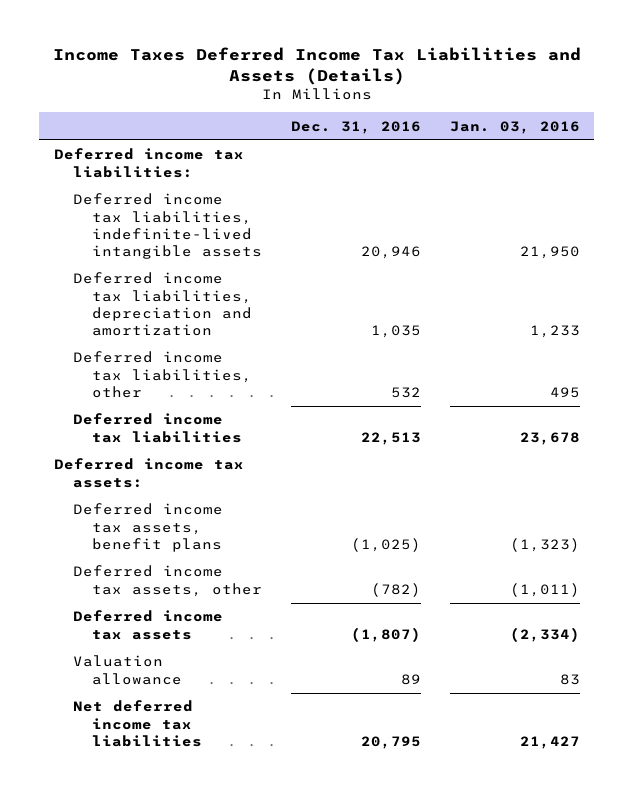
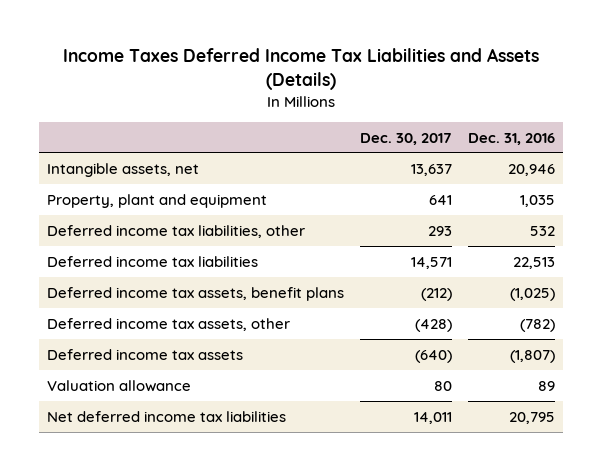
[449,120,580,134] Jan. 03, 2016 -> none
none -> [360,132,453,145] Dec. 30, 2017
[53,148,244,178] Deferred income tax liabilities: -> none
[72,193,263,259] Deferred income tax liabilities, indefinite-lived intangible assets -> [46,162,199,177] Intangible assets, net
[72,272,253,336] Deferred income tax liabilities, depreciation and amortization -> [46,193,267,208] Property, plant and equipment
[53,458,244,488] Deferred income tax assets: -> none

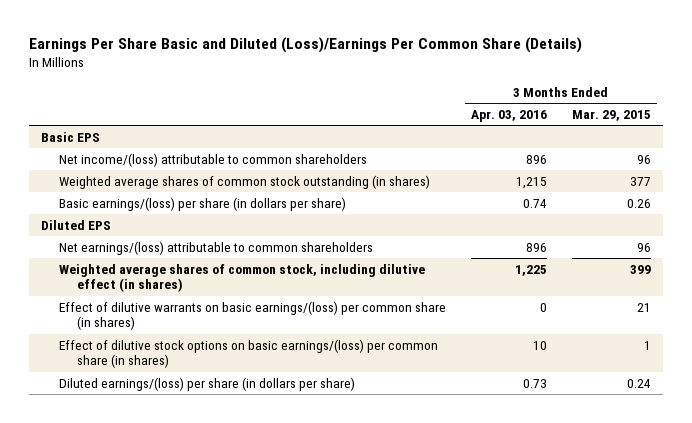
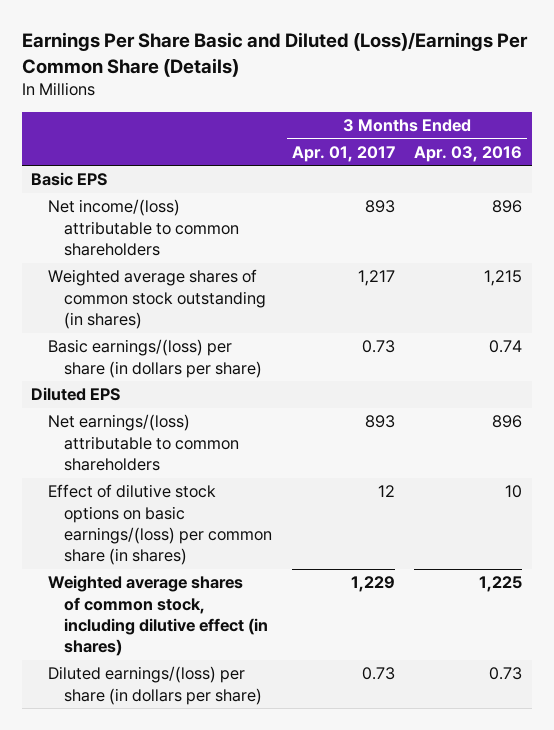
[571,109,651,121] Mar. 29, 2015 -> none
none -> [291,145,395,162] Apr. 01, 2017
[59,300,447,331] Effect of dilutive warrants on basic earnings/(loss) per common share (in shares) -> none
[59,263,426,293] Weighted average shares of common stock, including dilutive effect (in shares) -> [47,575,269,657] Weighted average shares of common stock, including dilutive effect (in shares)

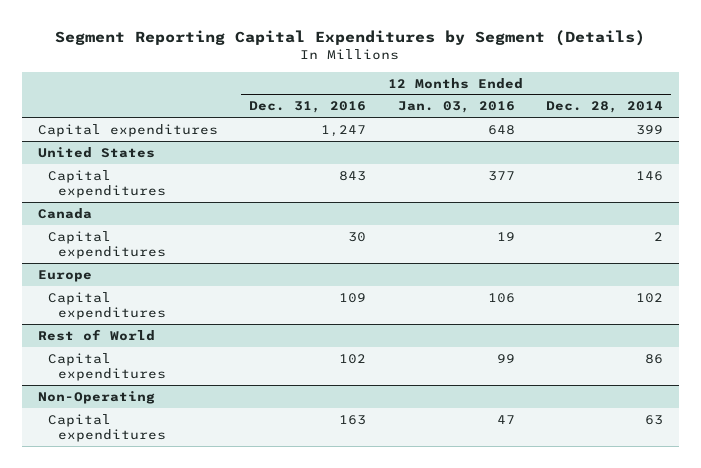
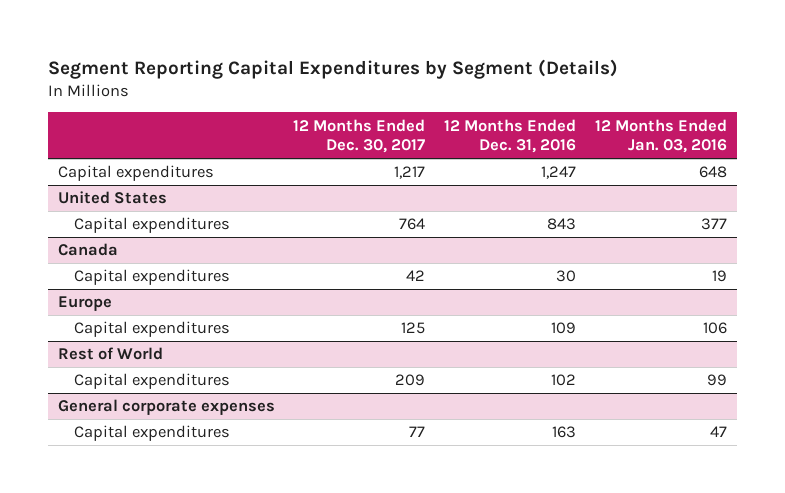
[545,101,663,114] Dec. 28, 2014 -> none
none -> [293,118,426,154] 12 Months Ended Dec. 30, 2017
[37,390,155,404] Non-Operating -> [57,399,275,416] General corporate expenses

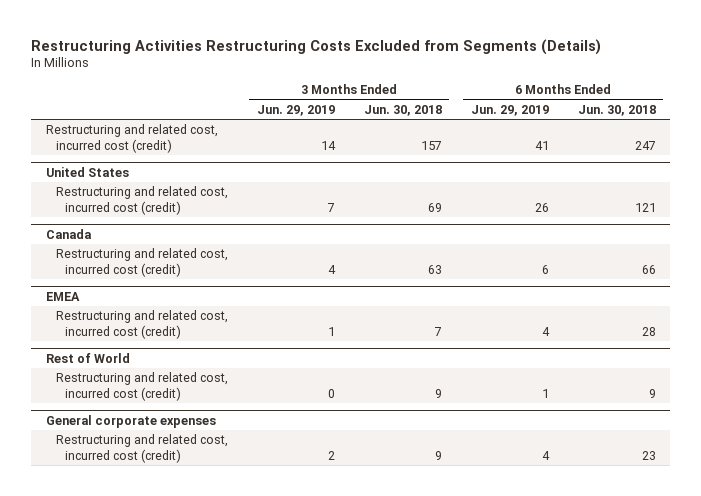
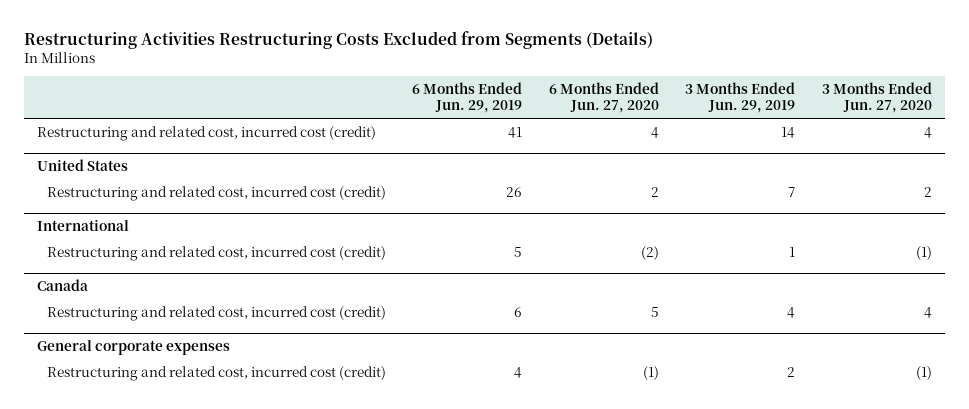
[363,104,442,116] Jun. 30, 2018 -> none
[577,104,656,116] Jun. 30, 2018 -> none
none -> [548,81,659,114] 6 Months Ended Jun. 27, 2020
none -> [821,81,932,114] 3 Months Ended Jun. 27, 2020
none -> [36,219,129,231] International
none -> [46,245,386,261] Restructuring and related cost, incurred cost (credit)
[45,291,80,301] EMEA -> none
[55,310,228,339] Restructuring and related cost, incurred cost (credit) -> none
[45,352,130,363] Rest of World -> none
[55,372,228,401] Restructuring and related cost, incurred cost (credit) -> none

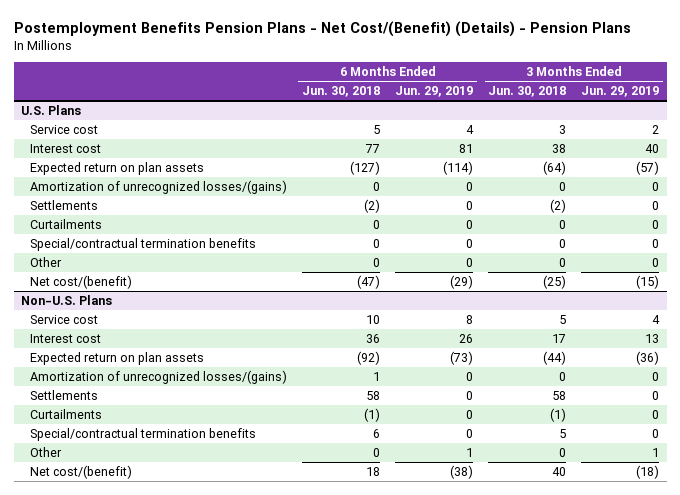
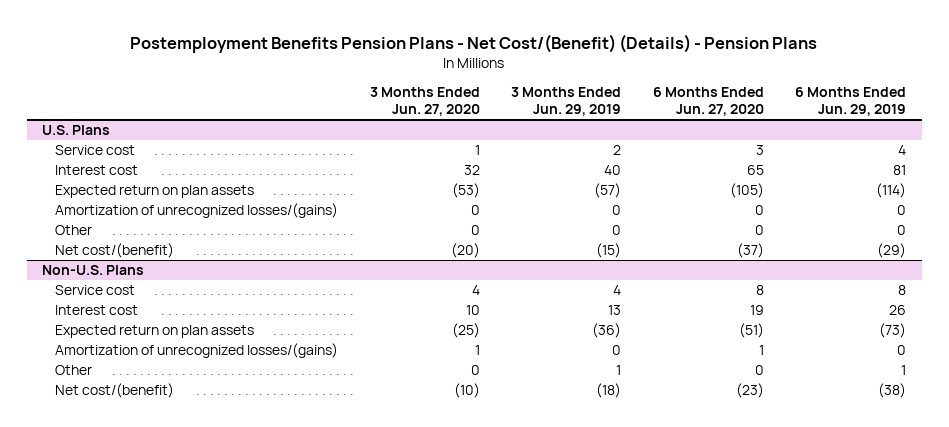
[302,86,381,98] Jun. 30, 2018 -> none
[488,86,567,98] Jun. 30, 2018 -> none
none -> [369,87,480,117] 3 Months Ended Jun. 27, 2020
none -> [652,87,764,117] 6 Months Ended Jun. 27, 2020
[30,199,99,210] Settlements -> none
[30,218,103,229] Curtailments -> none
[30,237,257,251] Special/contractual termination benefits -> none
[30,389,99,400] Settlements -> none
[30,408,103,419] Curtailments -> none
[30,427,257,441] Special/contractual termination benefits -> none

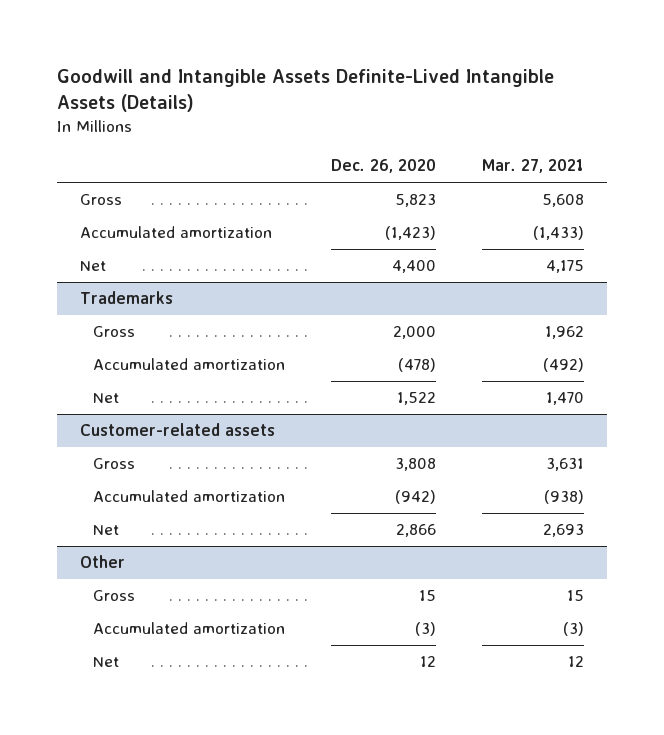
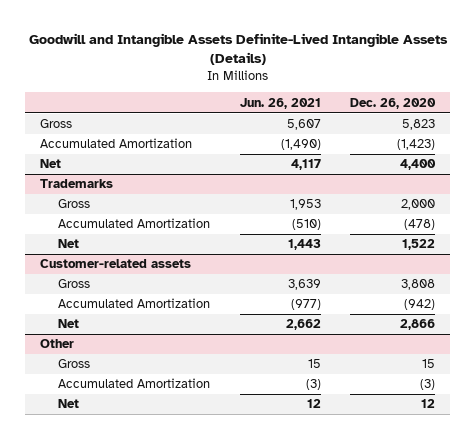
[481,159,584,174] Mar. 27, 2021 -> none
none -> [239,97,321,109] Jun. 26, 2021
[79,226,272,239] Accumulated amortization -> [39,138,192,149] Accumulated Amortization
[92,358,285,371] Accumulated amortization -> [58,218,211,229] Accumulated Amortization
[92,490,285,503] Accumulated amortization -> [58,298,211,309] Accumulated Amortization
[92,622,285,635] Accumulated amortization -> [58,378,211,389] Accumulated Amortization

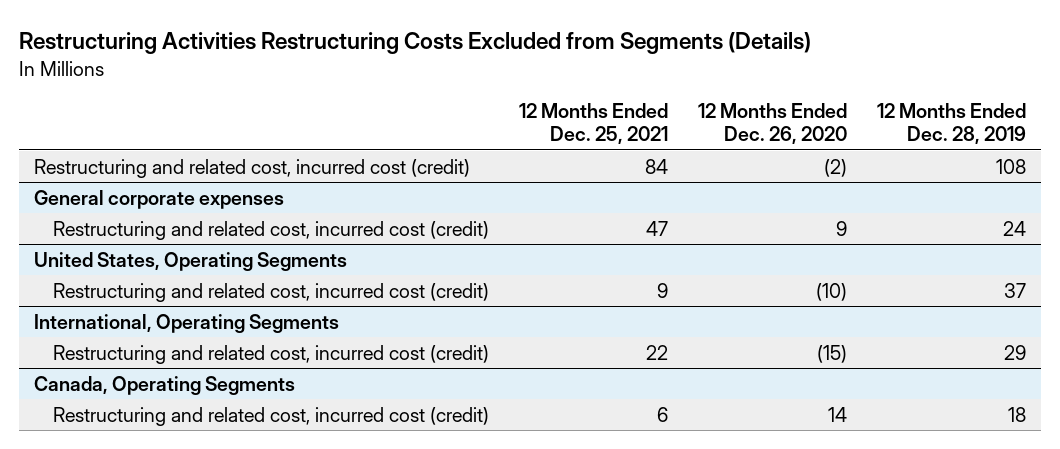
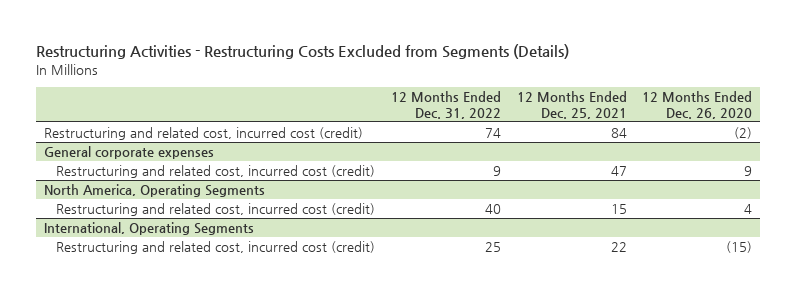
[19,32,812,55] Restructuring Activities Restructuring Costs Excluded from Segments (Details) -> [35,44,569,60] Restructuring Activities - Restructuring Costs Excluded from Segments (Details)
[876,103,1026,145] 12 Months Ended Dec. 28, 2019 -> none
none -> [390,91,501,119] 12 Months Ended Dec. 31, 2022
[34,251,348,271] United States, Operating Segments -> none
none -> [43,184,265,198] North America, Operating Segments
[656,282,668,298] 9 -> [610,204,627,215] 15
[815,282,847,301] (10) -> [744,204,753,215] 4
[34,375,296,395] Canada, Operating Segments -> none
[52,406,489,426] Restructuring and related cost, incurred cost (credit) -> none

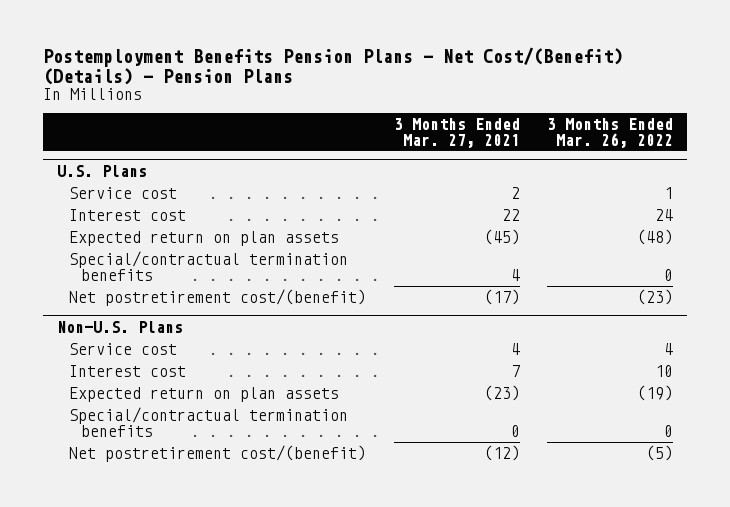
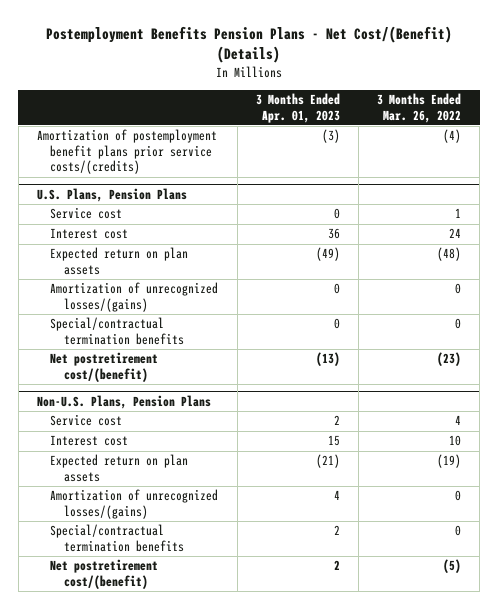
[42,46,623,85] Postemployment Benefits Pension Plans - Net Cost/(Benefit) (Details) - Pension Plans -> [46,25,453,63] Postemployment Benefits Pension Plans - Net Cost/(Benefit) (Details)
[393,118,520,148] 3 Months Ended Mar. 27, 2021 -> none
none -> [255,92,340,123] 3 Months Ended Apr. 01, 2023
none -> [36,129,217,175] Amortization of postemployment benefit plans prior service costs/(credits)
[56,164,147,177] U.S. Plans -> [36,188,187,203] U.S. Plans, Pension Plans
none -> [50,282,219,312] Amortization of unrecognized losses/(gains)
[56,320,183,333] Non-U.S. Plans -> [36,395,211,410] Non-U.S. Plans, Pension Plans
none -> [50,489,219,519] Amortization of unrecognized losses/(gains)

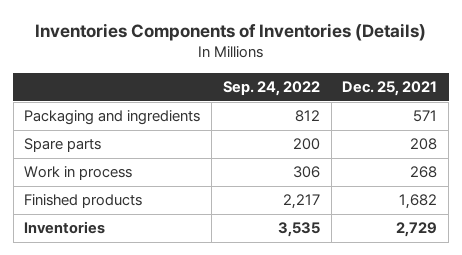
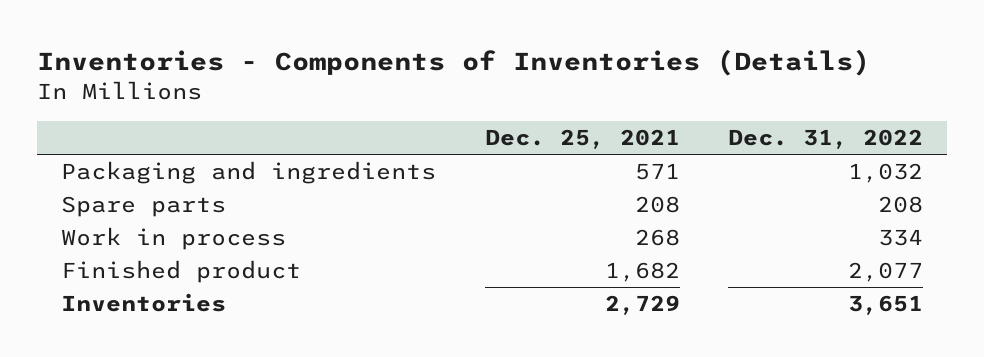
[34,22,426,41] Inventories Components of Inventories (Details) -> [37,49,871,77] Inventories - Components of Inventories (Details)
[222,81,320,97] Sep. 24, 2022 -> none
none -> [727,128,923,149] Dec. 31, 2022
[24,194,143,209] Finished products -> [61,260,302,284] Finished product

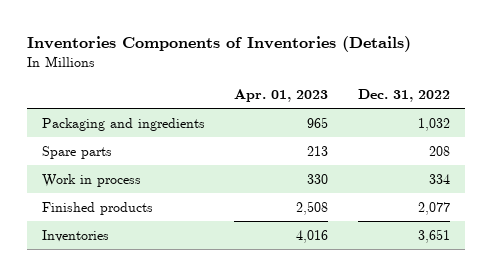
[37,49,871,77] Inventories - Components of Inventories (Details) -> [26,36,411,53] Inventories Components of Inventories (Details)
[484,128,680,149] Dec. 25, 2021 -> none
none -> [234,89,329,103] Apr. 01, 2023
[61,260,302,284] Finished product -> [41,201,153,215] Finished products

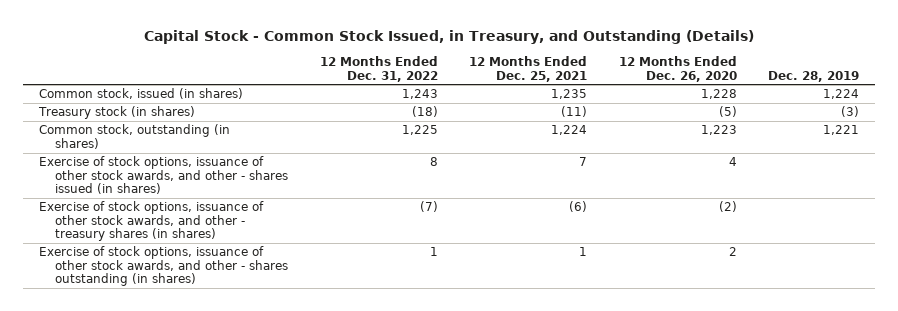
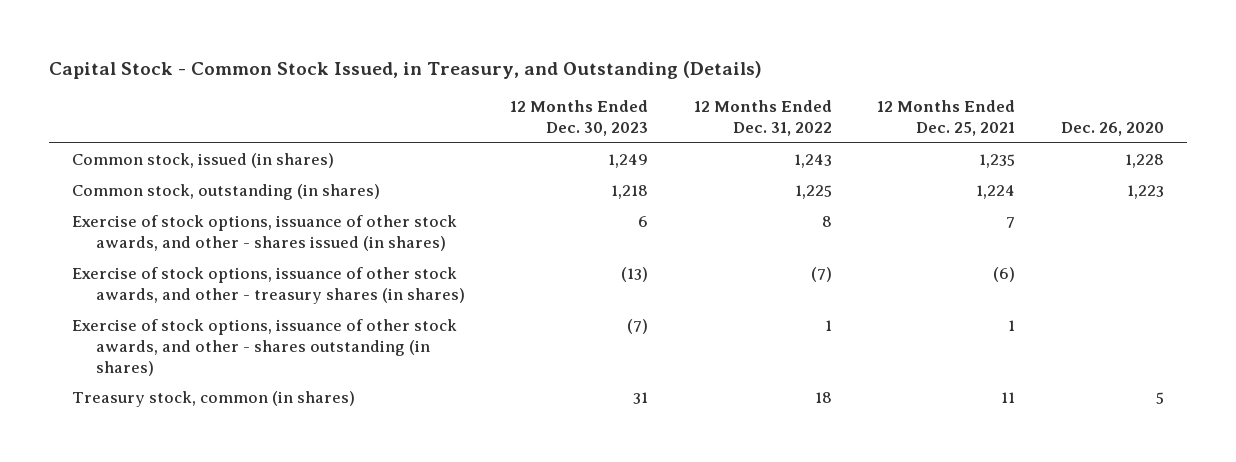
[618,56,737,82] 12 Months Ended Dec. 26, 2020 -> none
[768,70,860,82] Dec. 28, 2019 -> none
none -> [510,100,649,137] 12 Months Ended Dec. 30, 2023
none -> [1060,122,1164,137] Dec. 26, 2020
[38,106,196,120] Treasury stock (in shares) -> none
none -> [72,390,356,407] Treasury stock, common (in shares)

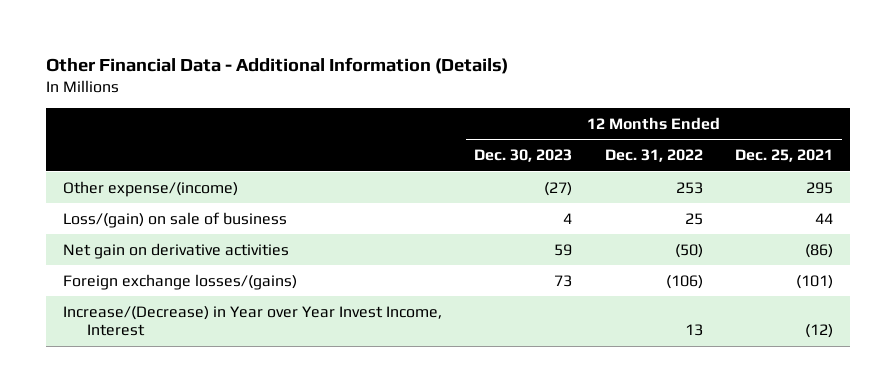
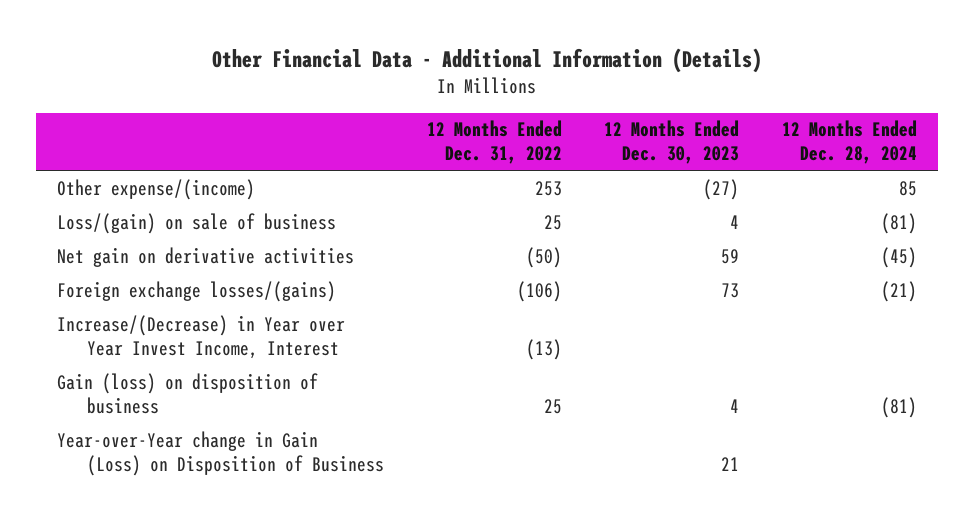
[735,149,834,163] Dec. 25, 2021 -> none
none -> [781,120,917,165] 12 Months Ended Dec. 28, 2024
[684,324,703,337] 13 -> [525,338,562,360] (13)
none -> [57,372,319,414] Gain (loss) on disposition of business
none -> [57,430,385,476] Year-over-Year change in Gain (Loss) on Disposition of Business

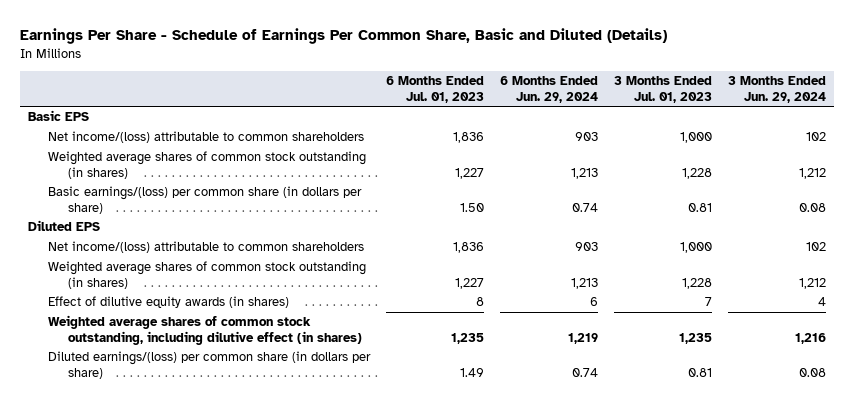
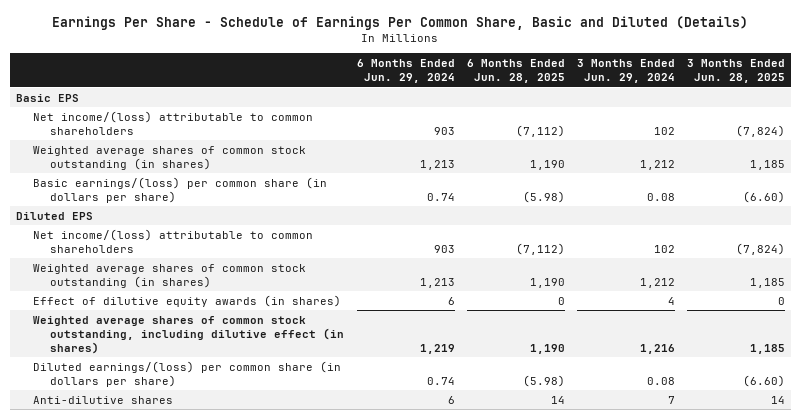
[385,75,484,103] 6 Months Ended Jul. 01, 2023 -> none
[613,75,712,103] 3 Months Ended Jul. 01, 2023 -> none
none -> [466,59,565,84] 6 Months Ended Jun. 28, 2025
none -> [686,59,785,84] 3 Months Ended Jun. 28, 2025
none -> [33,395,174,404] Anti-dilutive shares

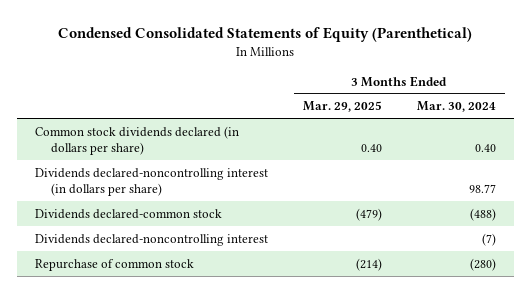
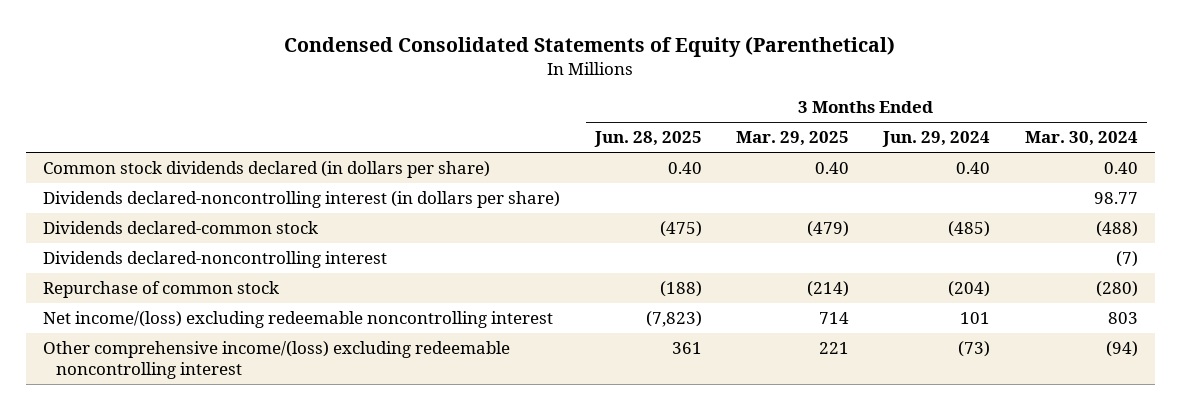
none -> [593,131,702,148] Jun. 28, 2025
none -> [882,131,991,148] Jun. 29, 2024
none -> [43,311,554,329] Net income/(loss) excluding redeemable noncontrolling interest
none -> [43,341,511,379] Other comprehensive income/(loss) excluding redeemable noncontrolling interest

